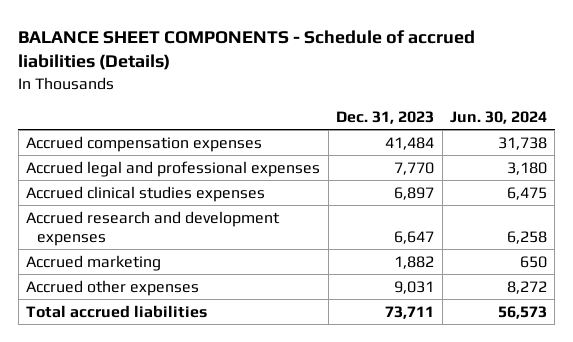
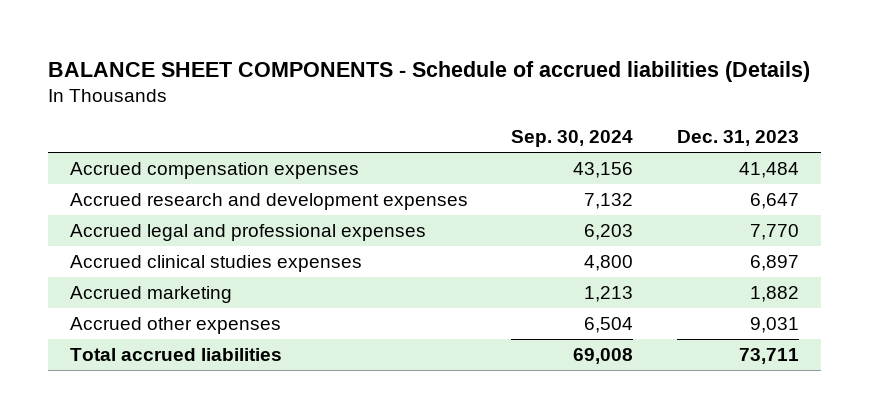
[450,111,548,125] Jun. 30, 2024 -> none
none -> [511,130,634,148] Sep. 30, 2024
[26,210,281,247] Accrued research and development expenses -> [69,192,468,210] Accrued research and development expenses

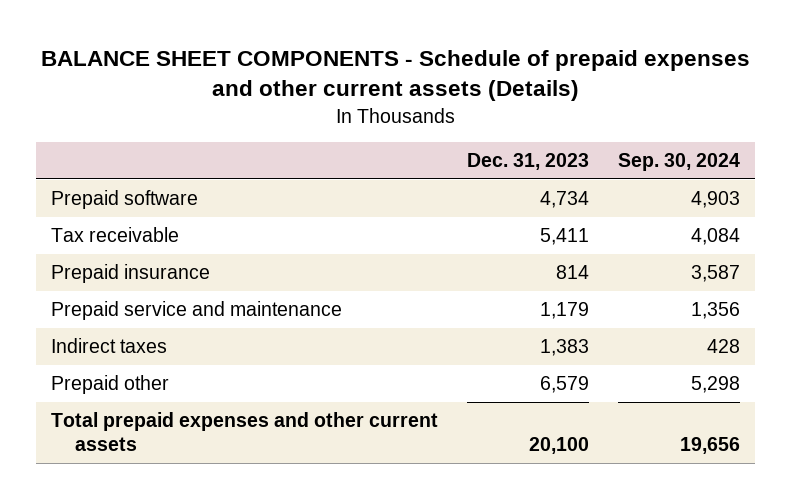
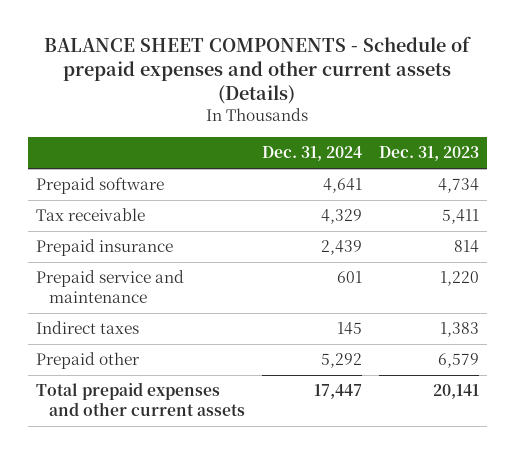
[618,153,741,172] Sep. 30, 2024 -> none
none -> [262,146,363,162] Dec. 31, 2024
[540,301,590,319] 1,179 -> [439,271,479,287] 1,220
[529,437,590,455] 20,100 -> [432,384,479,400] 20,141

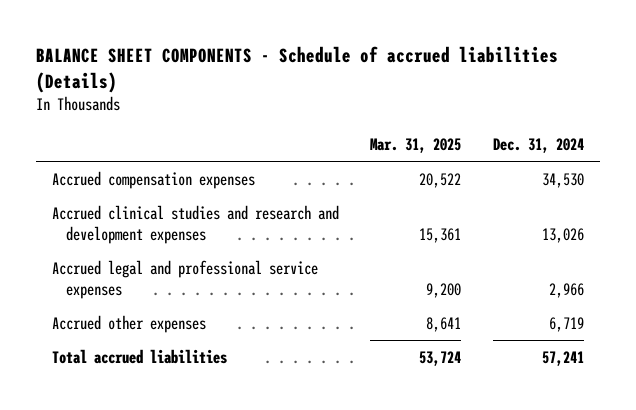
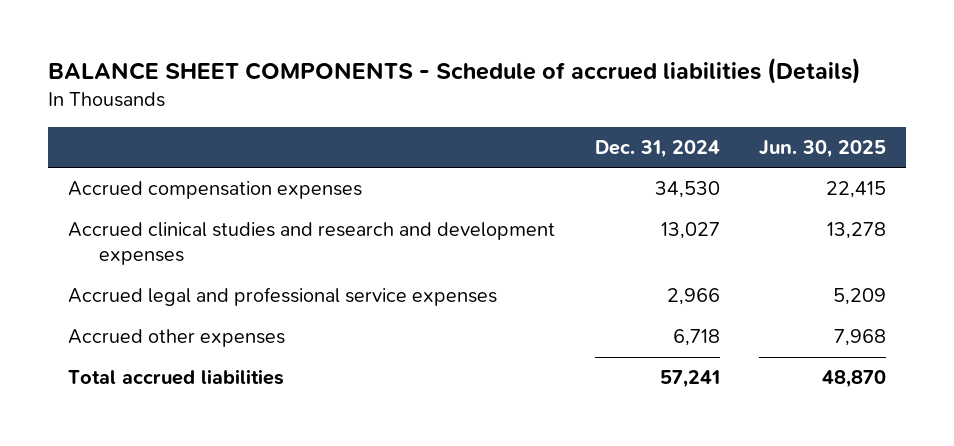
[370,138,462,154] Mar. 31, 2025 -> none
none -> [759,139,887,158] Jun. 30, 2025
[541,227,584,243] 13,026 -> [660,222,720,240] 13,027
[548,316,584,332] 6,719 -> [672,329,720,347] 6,718

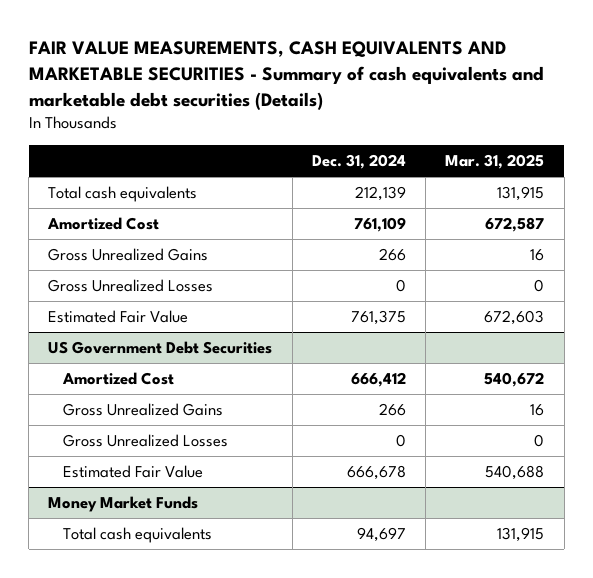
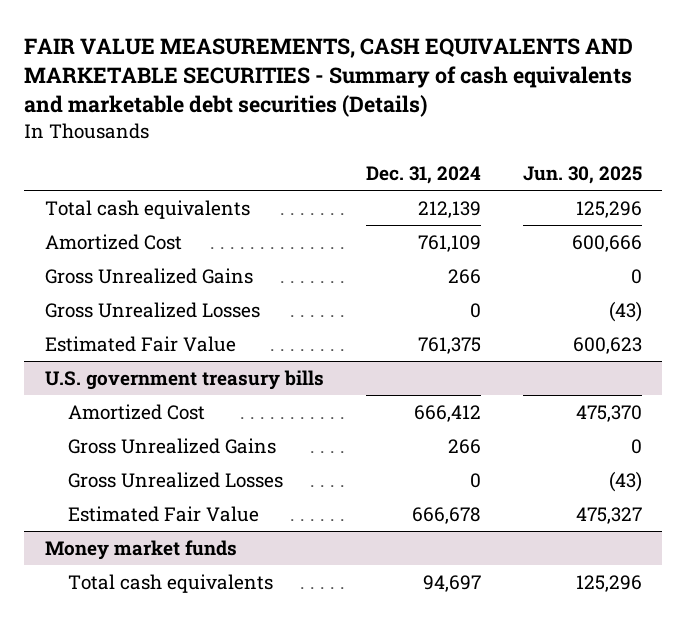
[445,153,545,169] Mar. 31, 2025 -> none
none -> [522,166,642,185] Jun. 30, 2025
[48,341,273,355] US Government Debt Securities -> [45,369,325,390] U.S. government treasury bills
[48,496,199,513] Money Market Funds -> [45,539,238,560] Money market funds

